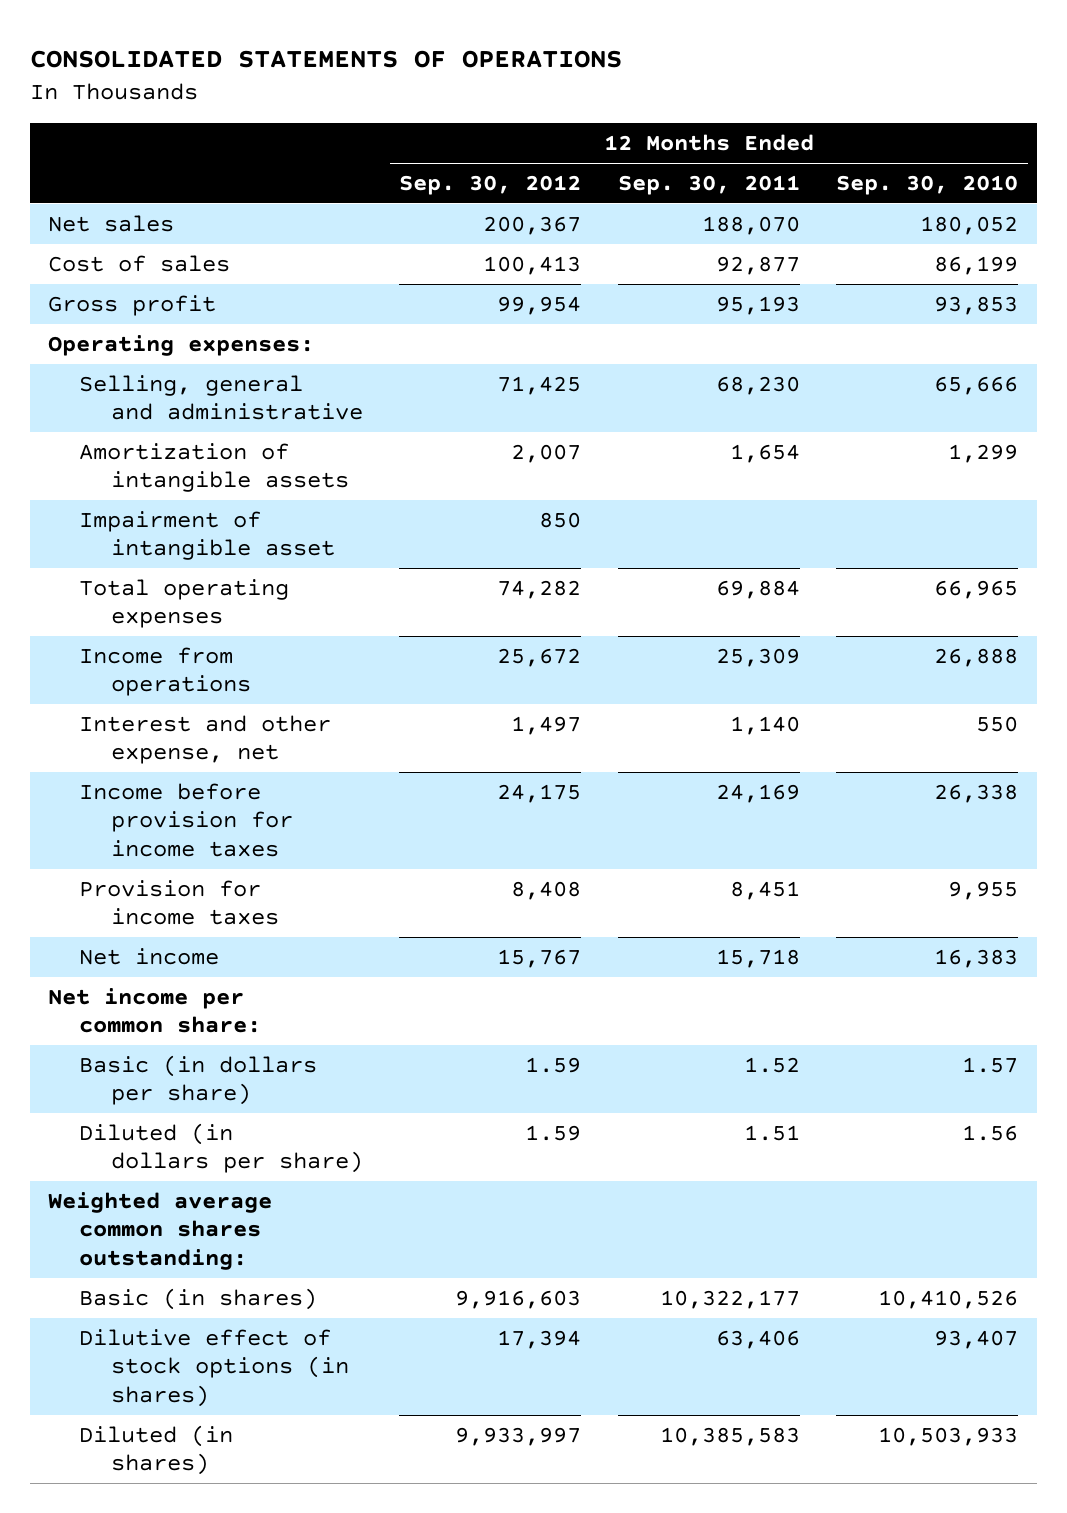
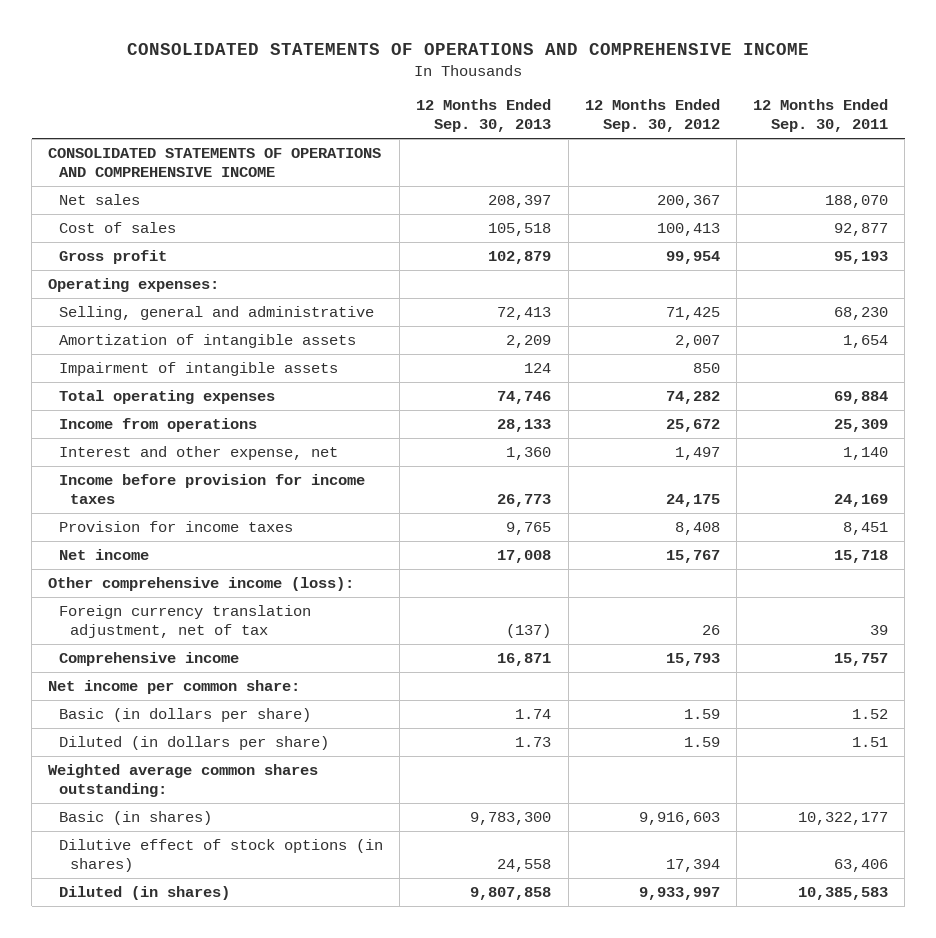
[29,49,622,68] CONSOLIDATED STATEMENTS OF OPERATIONS -> [127,43,810,56] CONSOLIDATED STATEMENTS OF OPERATIONS AND COMPREHENSIVE INCOME
[836,175,1019,196] Sep. 30, 2010 -> none
none -> [416,99,552,133] 12 Months Ended Sep. 30, 2013
none -> [48,148,382,178] CONSOLIDATED STATEMENTS OF OPERATIONS AND COMPREHENSIVE INCOME
[79,510,335,561] Impairment of intangible asset -> [59,362,339,377] Impairment of intangible assets
none -> [48,577,355,592] Other comprehensive income (loss):
none -> [59,605,312,639] Foreign currency translation adjustment, net of tax
none -> [59,652,240,667] Comprehensive income

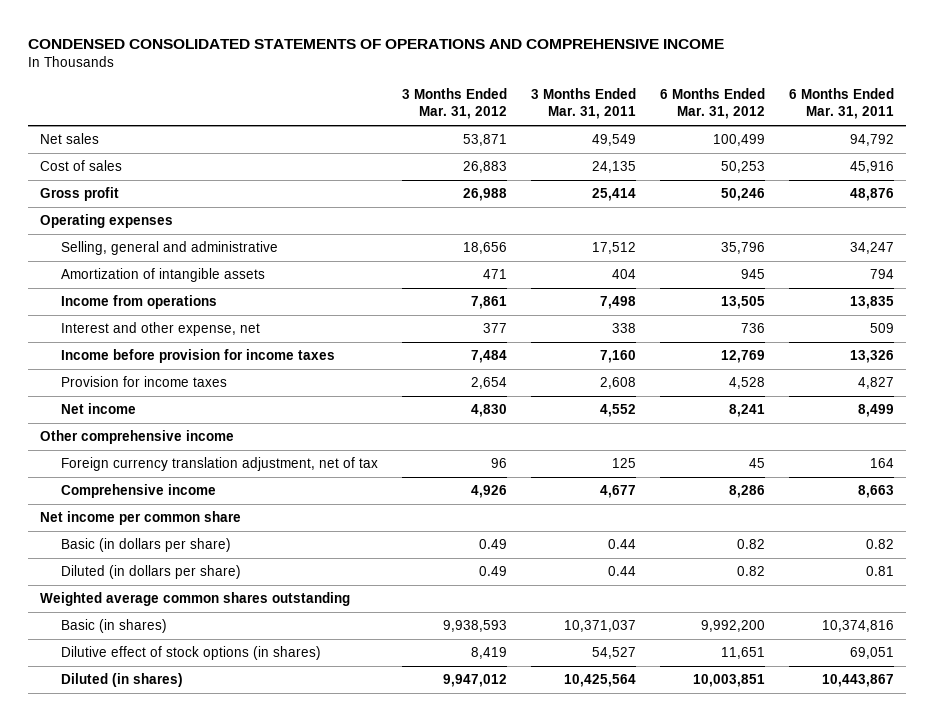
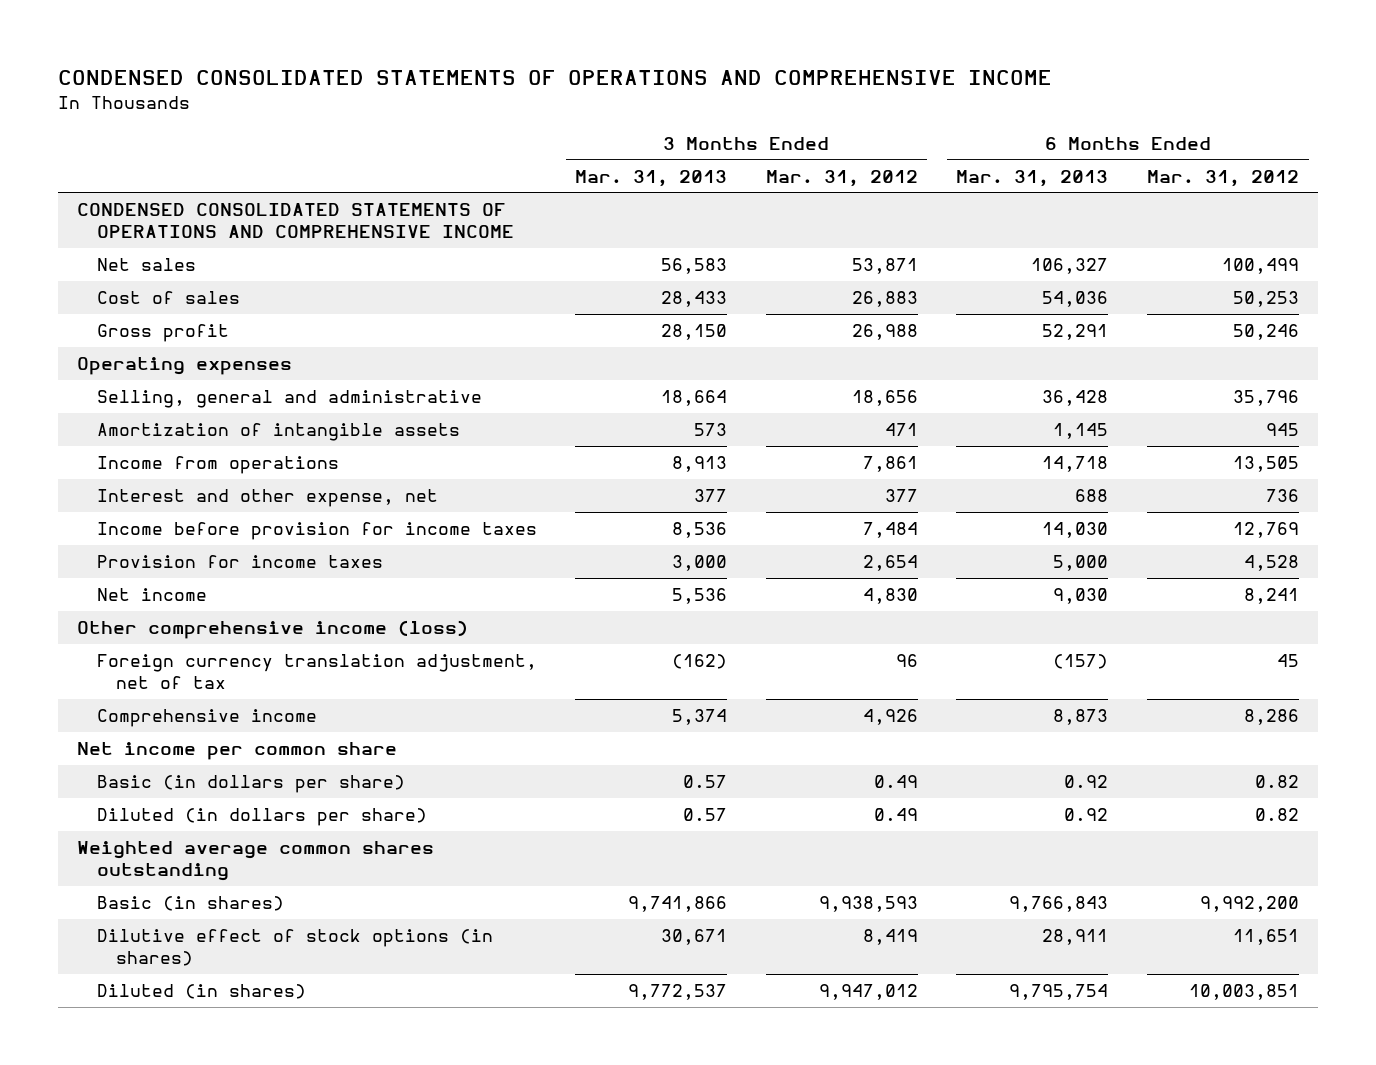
[531,87,637,120] 3 Months Ended Mar. 31, 2011 -> none
[789,87,895,120] 6 Months Ended Mar. 31, 2011 -> none
none -> [575,169,728,187] Mar. 31, 2013
none -> [956,169,1109,187] Mar. 31, 2013
none -> [77,203,514,238] CONDENSED CONSOLIDATED STATEMENTS OF OPERATIONS AND COMPREHENSIVE INCOME
[40,430,235,445] Other comprehensive income -> [77,620,469,640] Other comprehensive income (loss)

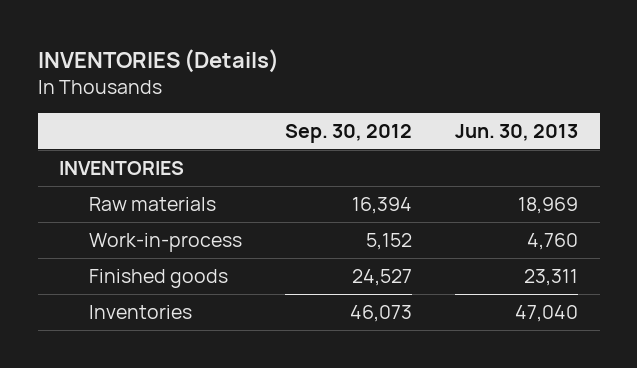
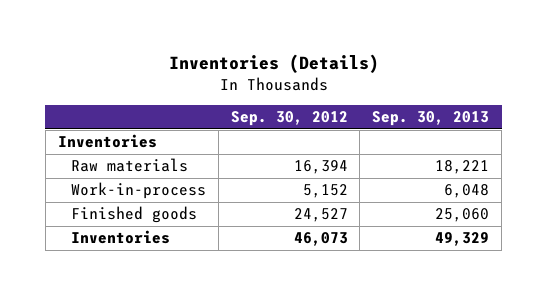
[37,48,279,73] INVENTORIES (Details) -> [168,54,379,74] Inventories (Details)
[455,124,579,142] Jun. 30, 2013 -> none
none -> [372,111,490,127] Sep. 30, 2013
[59,161,185,176] INVENTORIES -> [57,134,157,149] Inventories

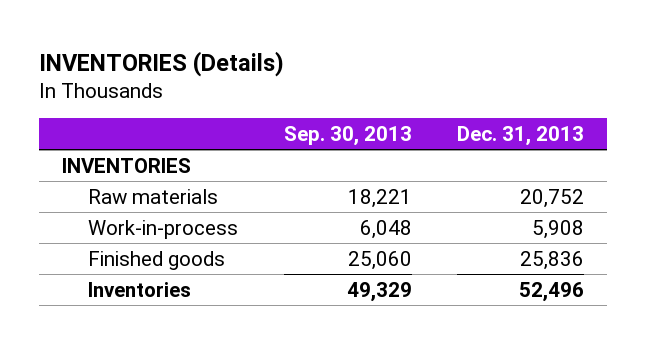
[168,54,379,74] Inventories (Details) -> [39,50,285,77] INVENTORIES (Details)
[230,111,348,127] Sep. 30, 2012 -> none
none -> [457,126,585,147] Dec. 31, 2013
[57,134,157,149] Inventories -> [61,157,191,173] INVENTORIES

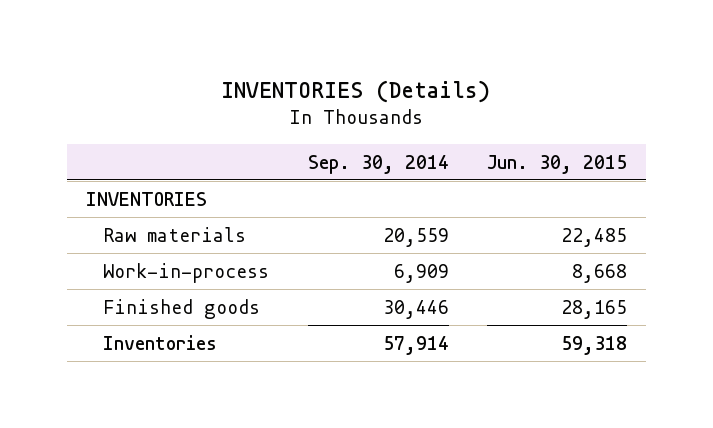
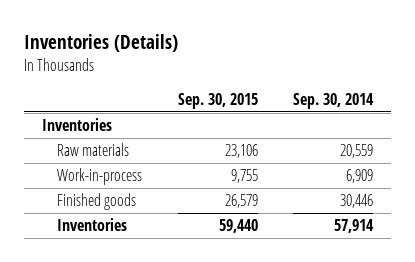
[221,79,491,103] INVENTORIES (Details) -> [23,33,178,52] Inventories (Details)
[486,154,627,174] Jun. 30, 2015 -> none
none -> [177,92,258,109] Sep. 30, 2015
[86,191,208,206] INVENTORIES -> [41,118,112,132] Inventories

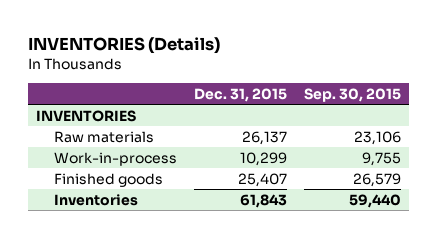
[23,33,178,52] Inventories (Details) -> [27,36,220,54] INVENTORIES (Details)
[293,92,375,109] Sep. 30, 2014 -> none
none -> [193,87,287,102] Dec. 31, 2015
[41,118,112,132] Inventories -> [36,109,137,122] INVENTORIES

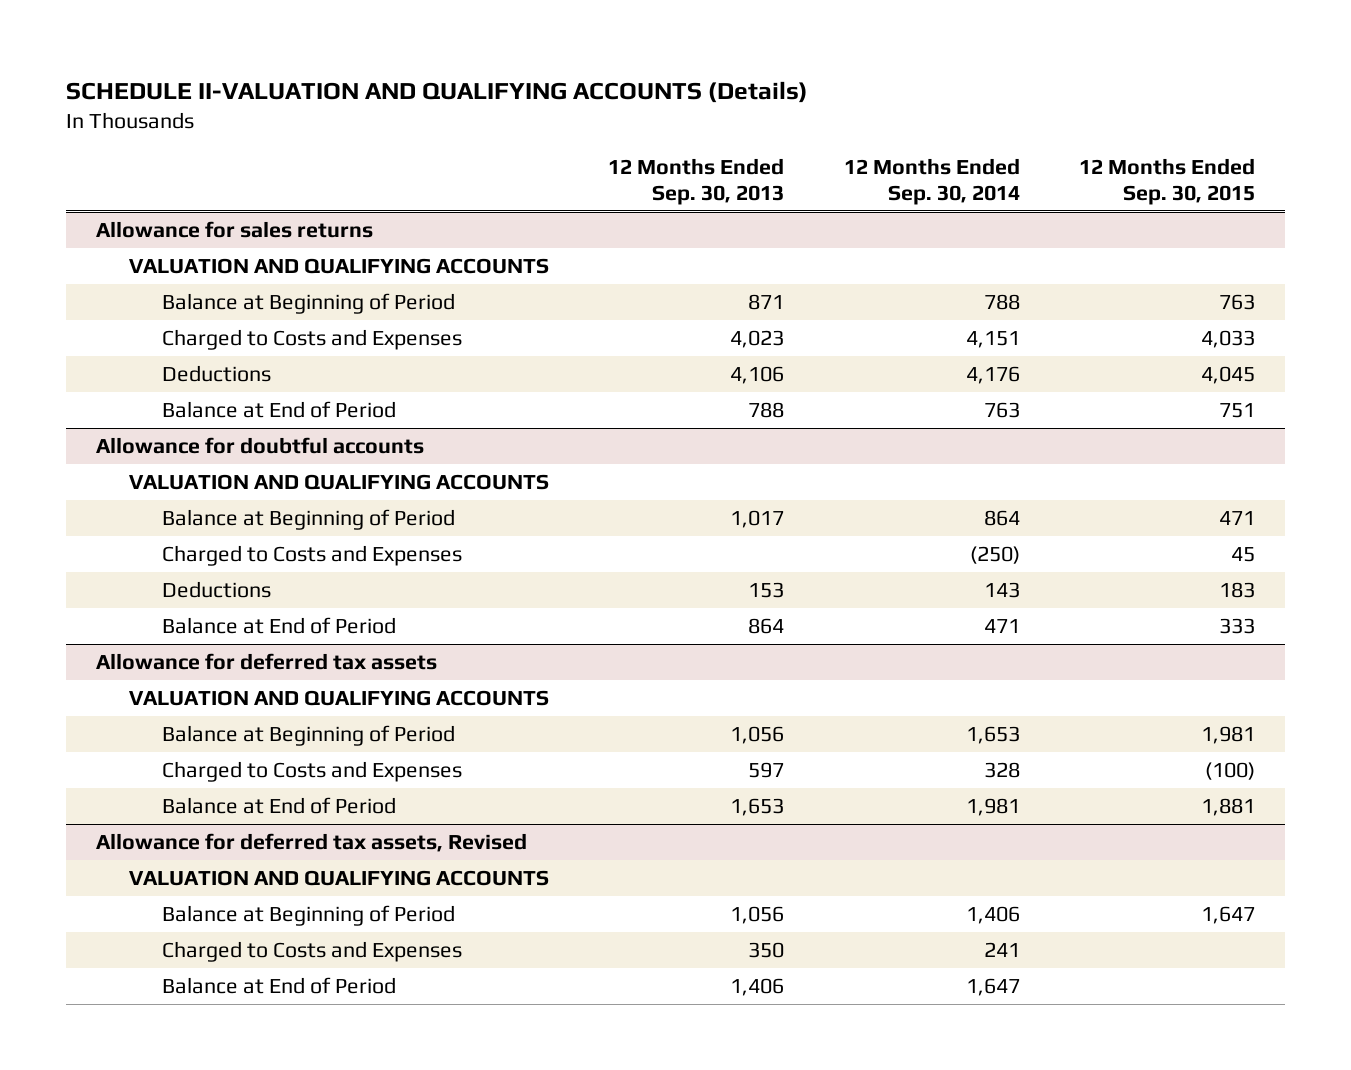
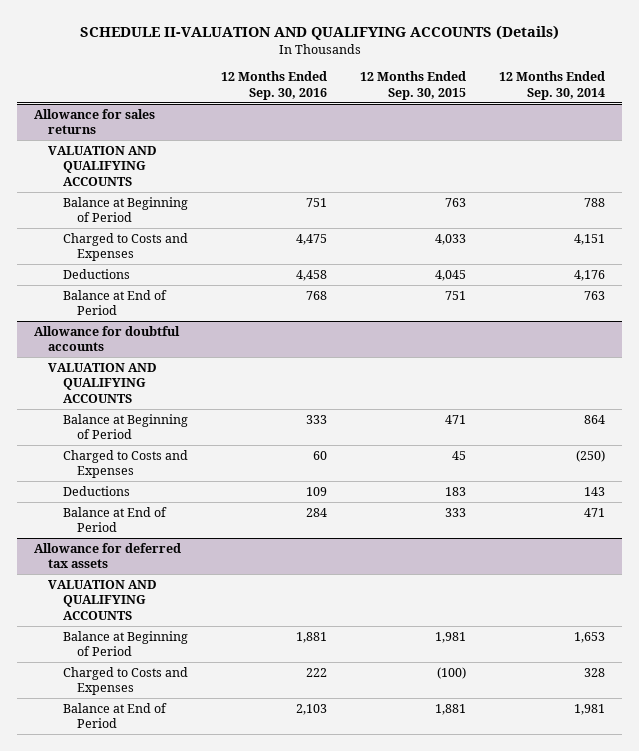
[608,158,785,205] 12 Months Ended Sep. 30, 2013 -> none
none -> [220,71,327,101] 12 Months Ended Sep. 30, 2016
[95,832,527,852] Allowance for deferred tax assets, Revised -> none
[128,869,549,886] VALUATION AND QUALIFYING ACCOUNTS -> none
[161,904,455,926] Balance at Beginning of Period -> none
[161,940,462,962] Charged to Costs and Expenses -> none
[161,976,396,994] Balance at End of Period -> none

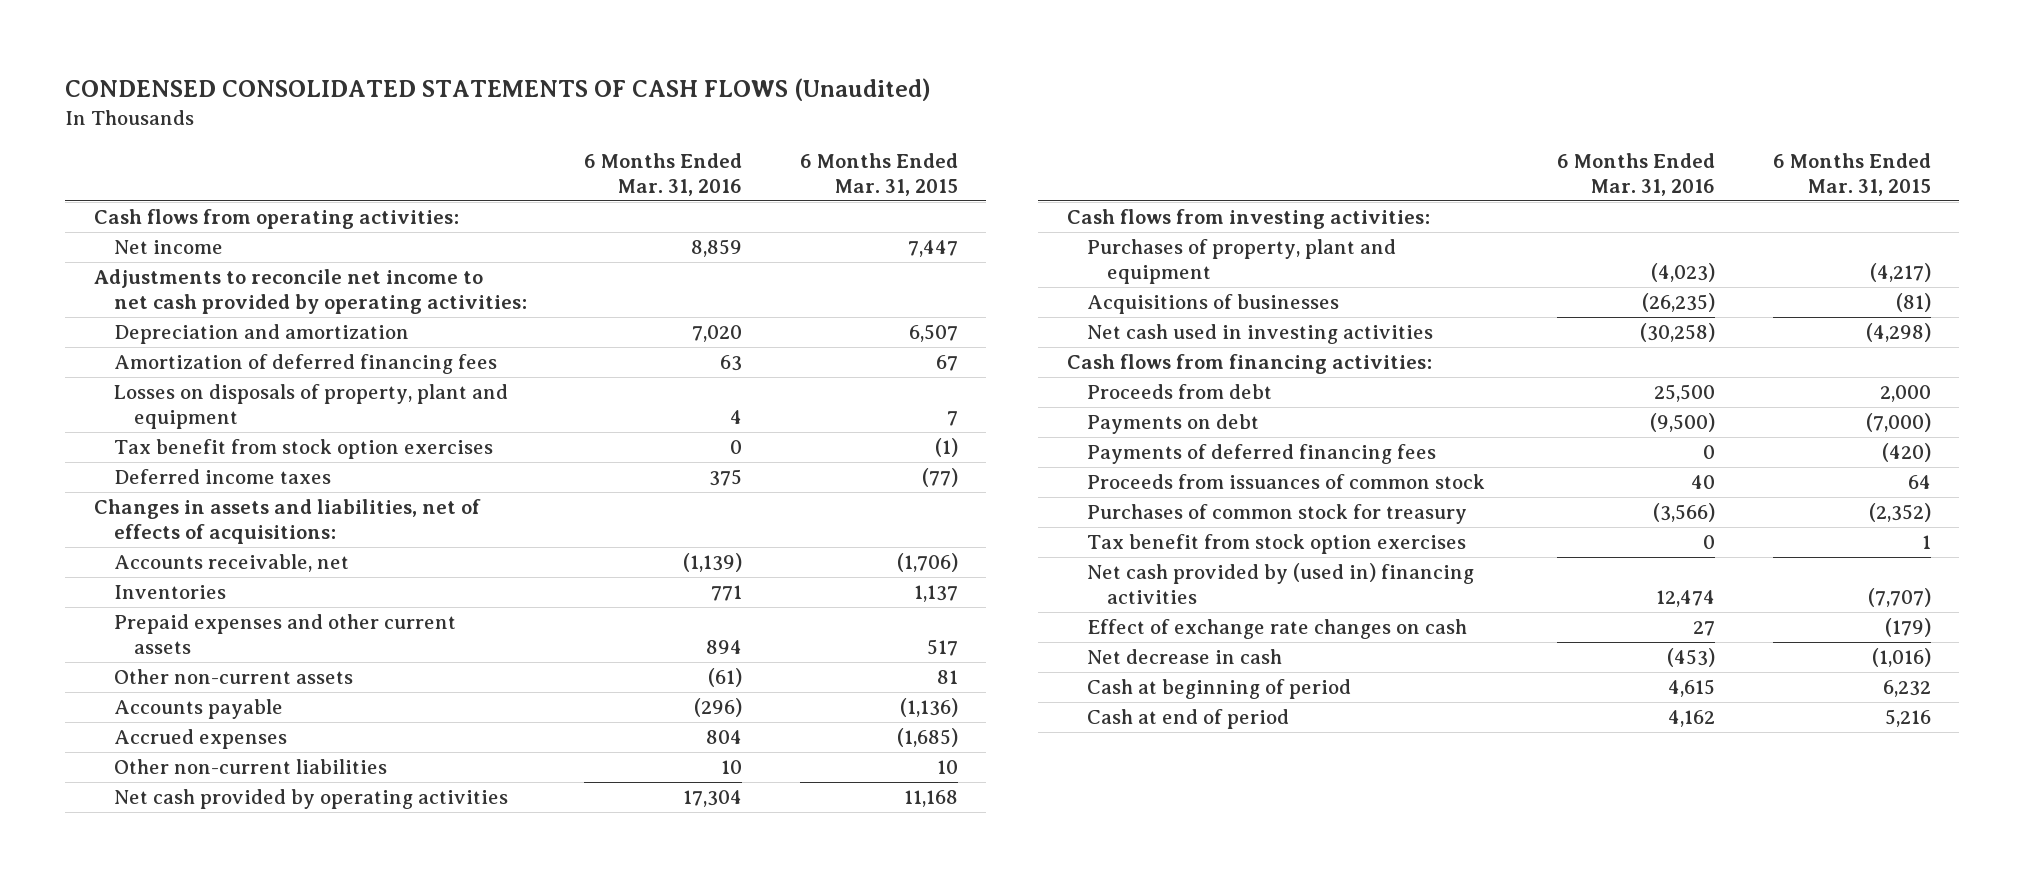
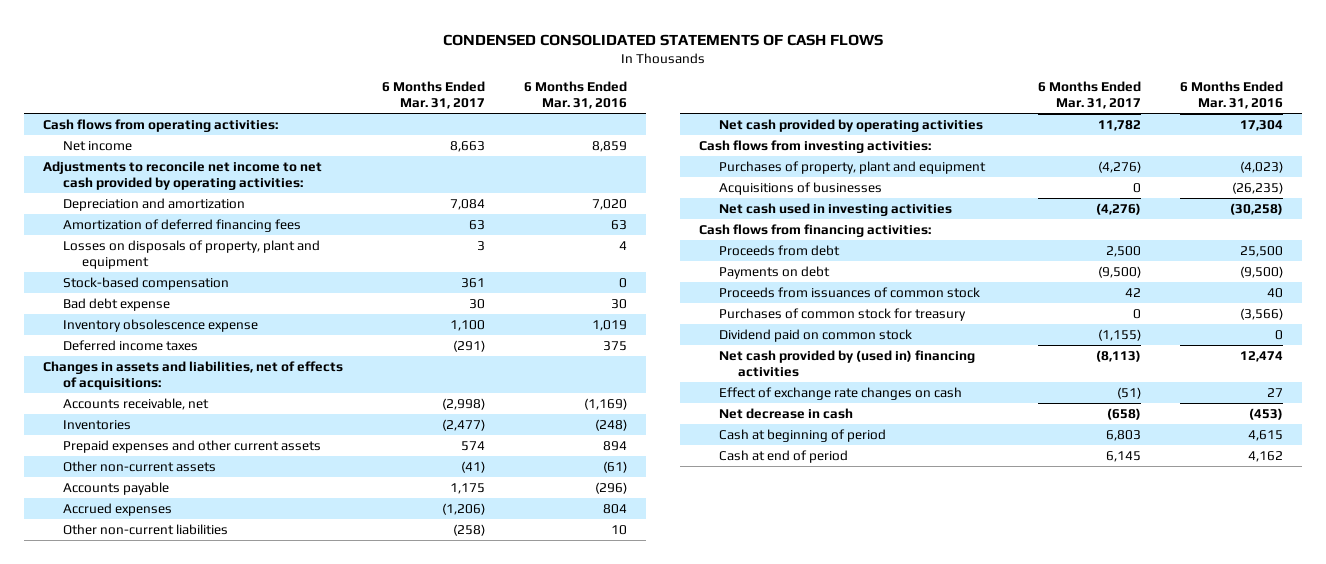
[65,78,932,102] CONDENSED CONSOLIDATED STATEMENTS OF CASH FLOWS (Unaudited) -> [443,33,884,46] CONDENSED CONSOLIDATED STATEMENTS OF CASH FLOWS
[799,153,958,196] 6 Months Ended Mar. 31, 2015 -> none
none -> [382,81,486,110] 6 Months Ended Mar. 31, 2017
[113,439,493,460] Tax benefit from stock option exercises -> none
none -> [62,277,229,291] Stock-based compensation
none -> [62,298,170,312] Bad debt expense
none -> [62,319,258,333] Inventory obsolescence expense
[683,553,743,573] (1,139) -> [584,398,628,411] (1,169)
[711,585,743,602] 771 -> [595,419,628,432] (248)
[1086,444,1436,465] Payments of deferred financing fees -> none
[1086,534,1466,555] Tax benefit from stock option exercises -> none
none -> [718,329,912,343] Dividend paid on common stock

